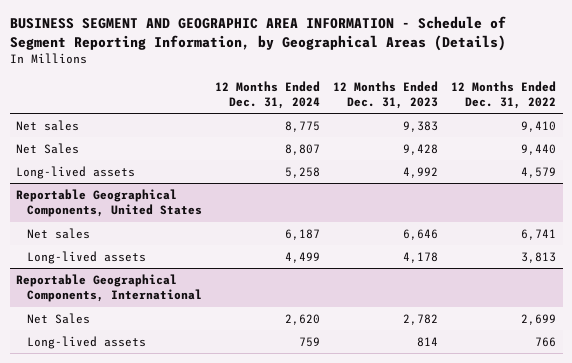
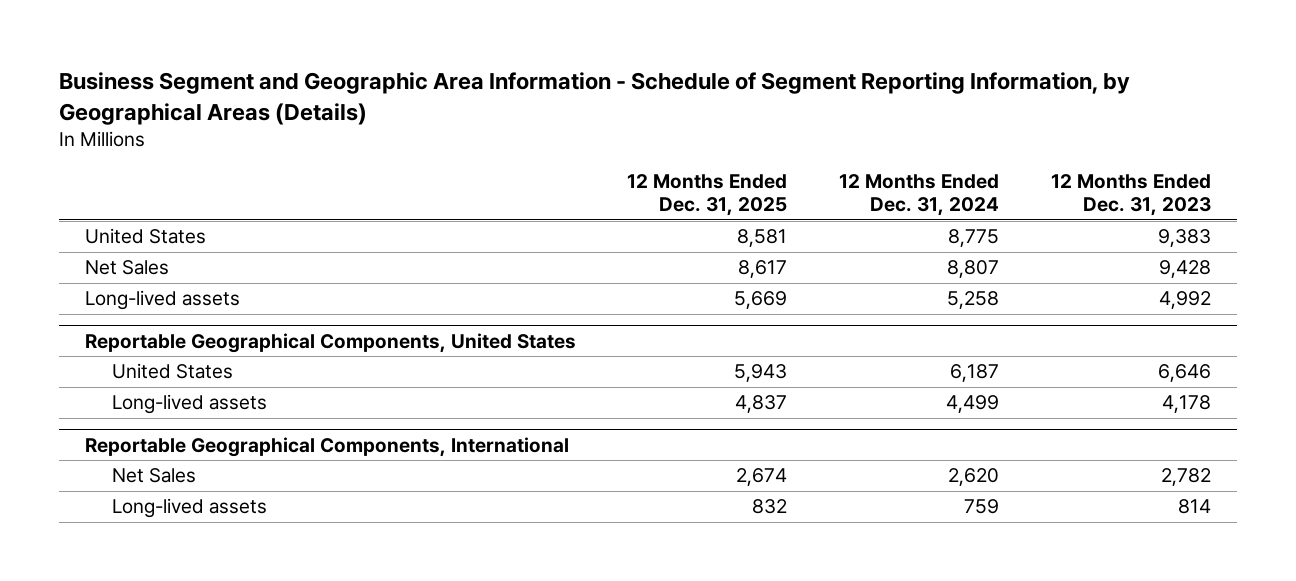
[9,16,506,51] BUSINESS SEGMENT AND GEOGRAPHIC AREA INFORMATION - Schedule of Segment Reporting Information, by Geographical Areas (Details) -> [58,72,1130,125] Business Segment and Geographic Area Information - Schedule of Segment Reporting Information, by Geographical Areas (Details)
[451,80,557,109] 12 Months Ended Dec. 31, 2022 -> none
none -> [627,174,788,217] 12 Months Ended Dec. 31, 2025
[16,119,80,131] Net sales -> [84,228,206,245] United States
[27,227,91,239] Net sales -> [111,363,233,380] United States

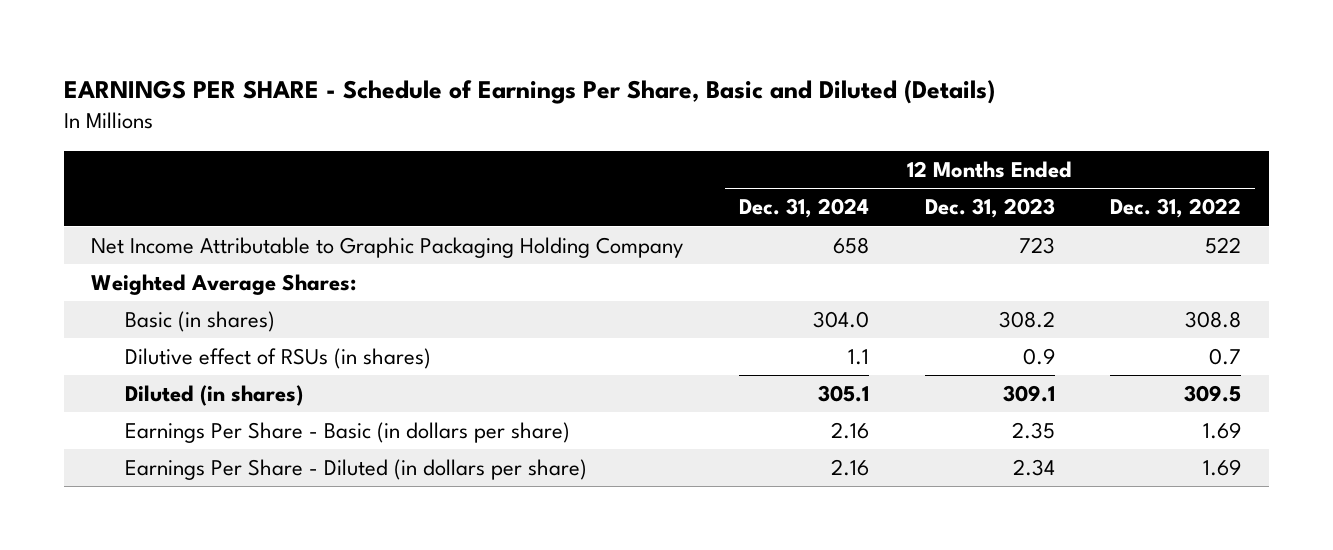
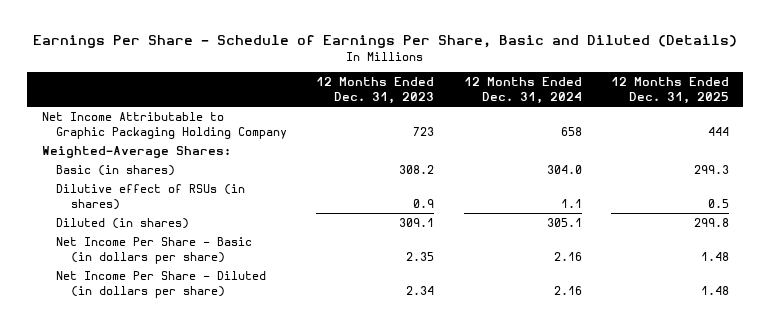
[63,80,995,105] EARNINGS PER SHARE - Schedule of Earnings Per Share, Basic and Diluted (Details) -> [33,35,738,49] Earnings Per Share - Schedule of Earnings Per Share, Basic and Diluted (Details)
[1110,198,1242,219] Dec. 31, 2022 -> none
none -> [610,77,729,105] 12 Months Ended Dec. 31, 2025
[91,274,357,296] Weighted Average Shares: -> [42,145,232,158] Weighted-Average Shares:
[124,422,570,444] Earnings Per Share - Basic (in dollars per share) -> [56,236,253,264] Net Income Per Share - Basic (in dollars per share)
[124,459,587,481] Earnings Per Share - Diluted (in dollars per share) -> [56,270,267,298] Net Income Per Share - Diluted (in dollars per share)

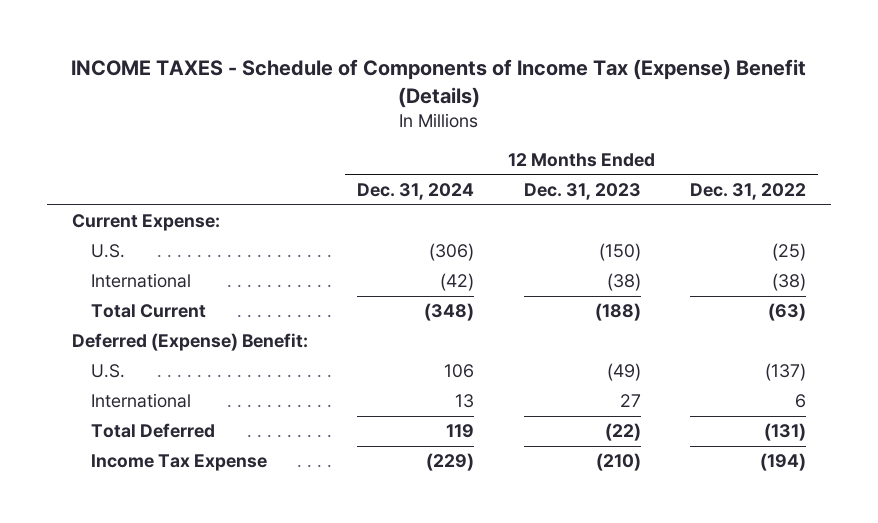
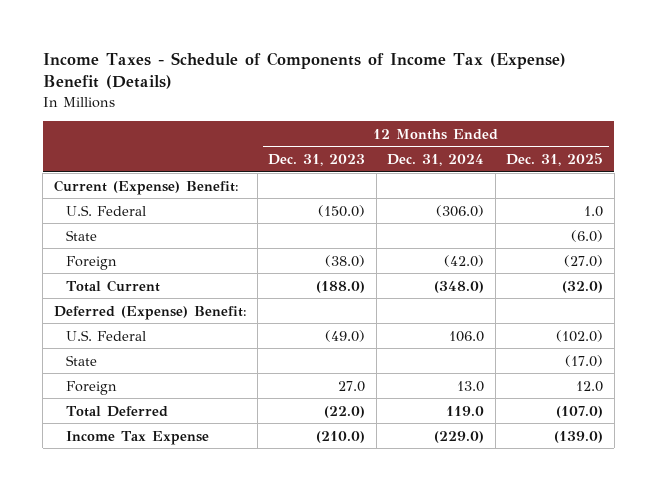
[70,58,806,108] INCOME TAXES - Schedule of Components of Income Tax (Expense) Benefit (Details) -> [42,52,566,90] Income Taxes - Schedule of Components of Income Tax (Expense) Benefit (Details)
[690,183,807,201] Dec. 31, 2022 -> none
none -> [506,153,604,167] Dec. 31, 2025
[91,273,192,289] International -> none
[71,214,220,232] Current Expense: -> [53,179,239,195] Current (Expense) Benefit:
[91,244,126,259] U.S. -> [66,204,147,216] U.S. Federal
[429,243,475,262] (306) -> [436,204,485,217] (306.0)
[598,243,641,262] (150) -> [318,204,366,217] (150.0)
none -> [66,229,98,241] State
none -> [66,255,118,270] Foreign
[424,303,475,322] (348) -> [434,280,485,293] (348.0)
[594,303,641,322] (188) -> [316,280,366,293] (188.0)
[91,393,192,409] International -> none
[91,364,126,379] U.S. -> [66,329,147,341] U.S. Federal
[444,364,475,379] 106 -> [449,330,485,342] 106.0
[606,363,641,382] (49) -> [325,329,366,342] (49.0)
none -> [66,354,98,366] State
none -> [66,380,118,395] Foreign
[446,424,475,439] 119 -> [446,405,485,416] 119.0
[604,423,641,442] (22) -> [324,405,366,418] (22.0)
[426,453,475,472] (229) -> [434,430,485,443] (229.0)
[595,453,641,472] (210) -> [316,430,366,443] (210.0)

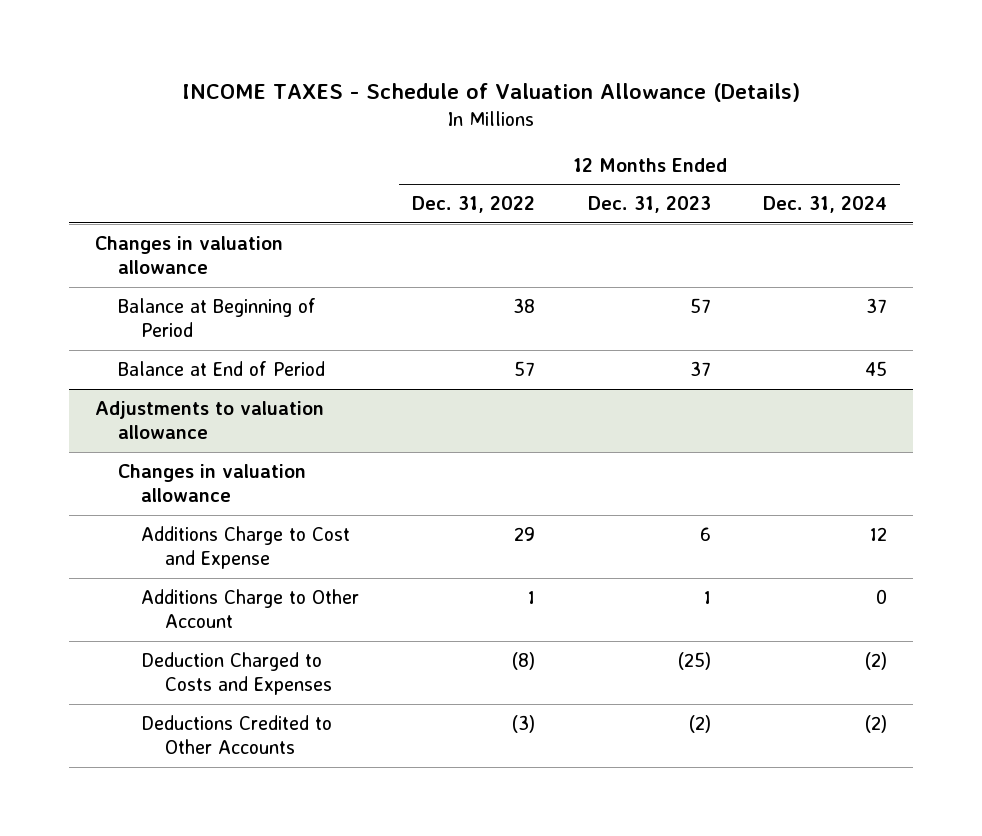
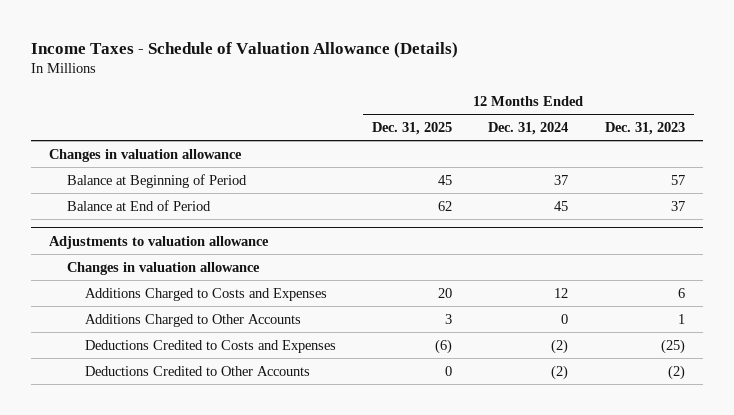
[181,83,800,103] INCOME TAXES - Schedule of Valuation Allowance (Details) -> [30,41,458,58] Income Taxes - Schedule of Valuation Allowance (Details)
[411,196,535,214] Dec. 31, 2022 -> none
none -> [371,122,452,136] Dec. 31, 2025
[141,526,351,570] Additions Charge to Cost and Expense -> [84,287,327,301] Additions Charged to Costs and Expenses
[141,589,360,629] Additions Charge to Other Account -> [84,313,301,327] Additions Charged to Other Accounts
[141,652,332,696] Deduction Charged to Costs and Expenses -> [84,339,336,353] Deductions Credited to Costs and Expenses

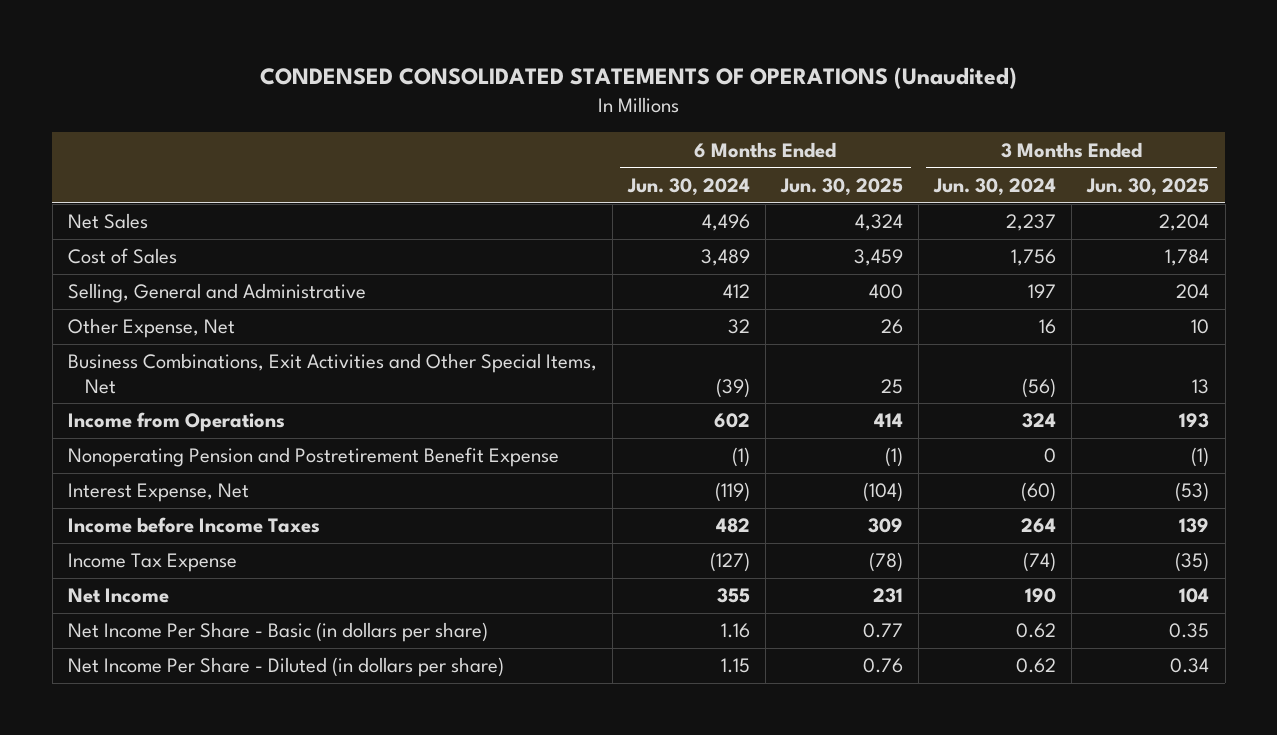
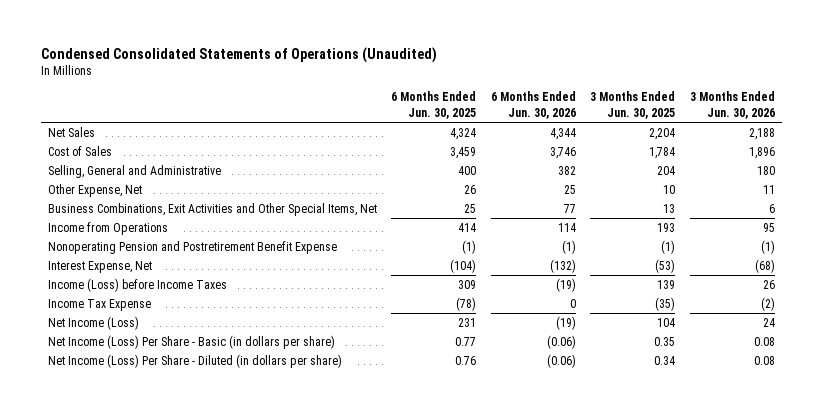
[259,66,1017,89] CONDENSED CONSOLIDATED STATEMENTS OF OPERATIONS (Unaudited) -> [40,47,437,64] Condensed Consolidated Statements of Operations (Unaudited)
[626,177,750,196] Jun. 30, 2024 -> none
[933,177,1057,196] Jun. 30, 2024 -> none
none -> [490,91,576,119] 6 Months Ended Jun. 30, 2026
none -> [689,91,775,119] 3 Months Ended Jun. 30, 2026
[67,517,320,534] Income before Income Taxes -> [47,277,227,292] Income (Loss) before Income Taxes
[67,588,169,604] Net Income -> [47,315,139,330] Net Income (Loss)
[67,622,488,643] Net Income Per Share - Basic (in dollars per share) -> [47,334,335,349] Net Income (Loss) Per Share - Basic (in dollars per share)
[67,657,504,678] Net Income Per Share - Diluted (in dollars per share) -> [47,353,342,368] Net Income (Loss) Per Share - Diluted (in dollars per share)

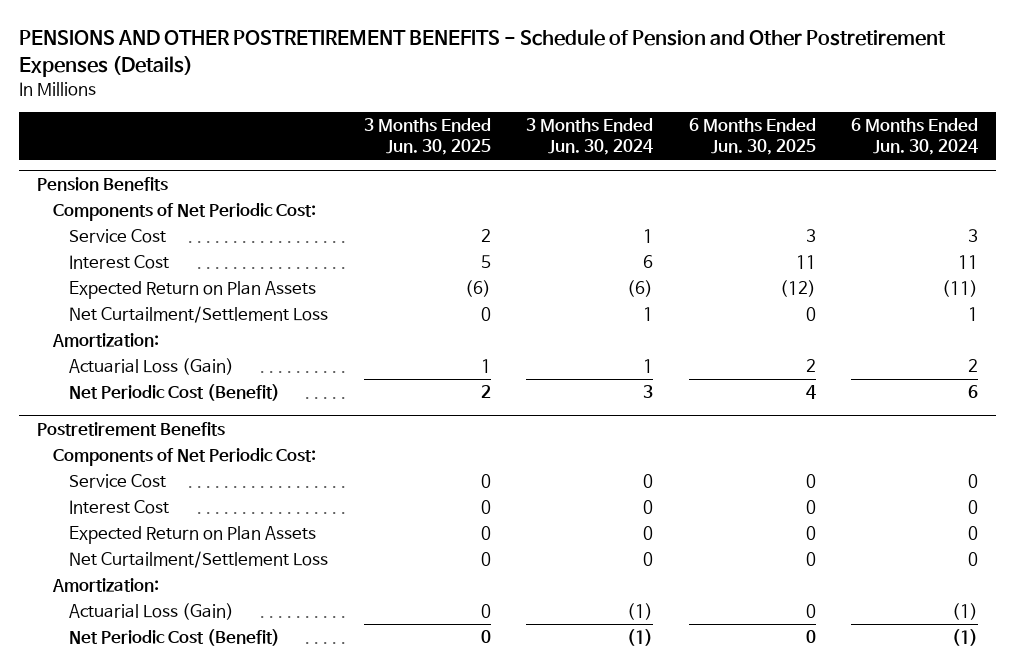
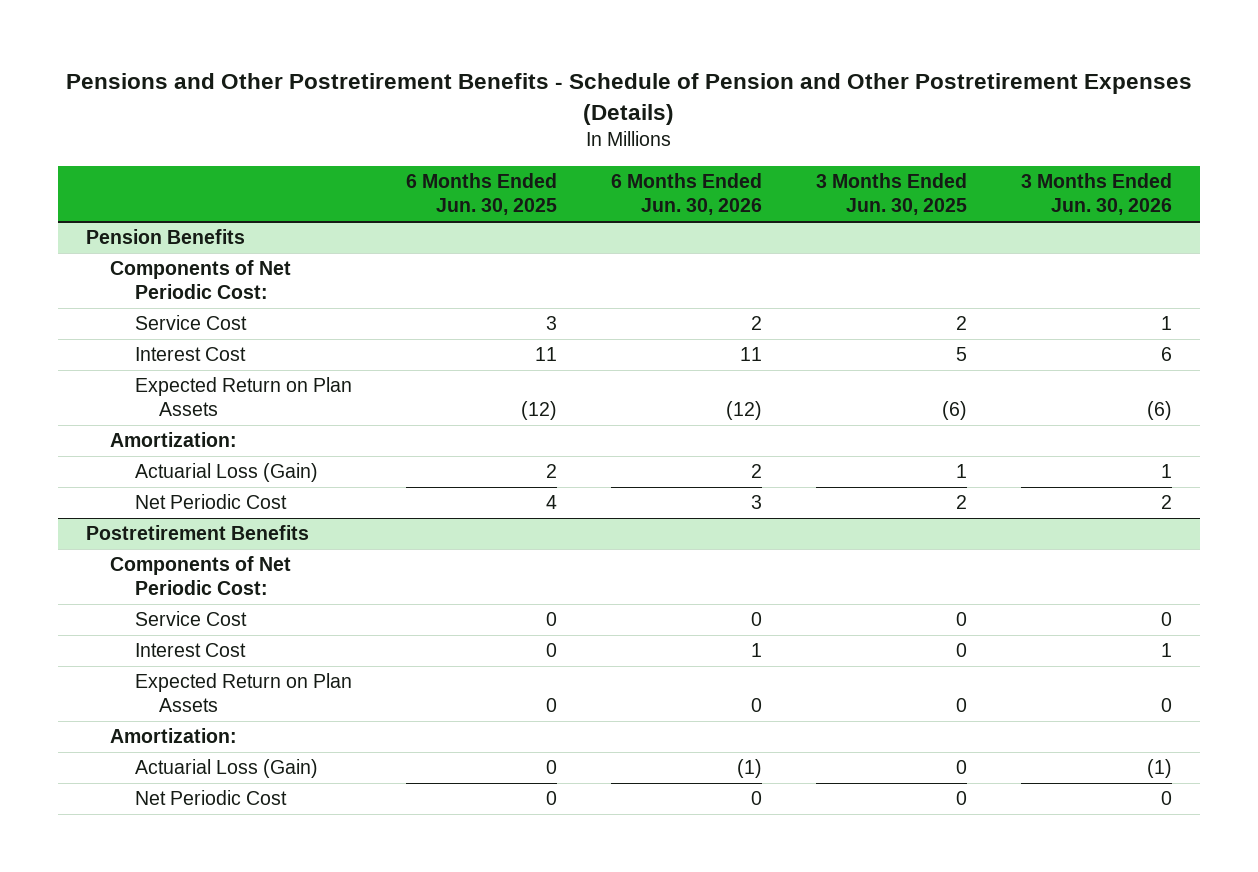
[18,29,946,77] PENSIONS AND OTHER POSTRETIREMENT BENEFITS - Schedule of Pension and Other Postretirement Expenses (Details) -> [66,73,1193,125] Pensions and Other Postretirement Benefits - Schedule of Pension and Other Postretirement Expenses (Details)
[526,118,654,156] 3 Months Ended Jun. 30, 2024 -> none
[851,118,979,156] 6 Months Ended Jun. 30, 2024 -> none
none -> [611,173,763,216] 6 Months Ended Jun. 30, 2026
none -> [1021,173,1173,216] 3 Months Ended Jun. 30, 2026
[69,306,329,324] Net Curtailment/Settlement Loss -> none
[69,384,281,402] Net Periodic Cost (Benefit) -> [134,494,287,510] Net Periodic Cost
[69,551,329,569] Net Curtailment/Settlement Loss -> none
[69,629,281,647] Net Periodic Cost (Benefit) -> [134,790,287,806] Net Periodic Cost

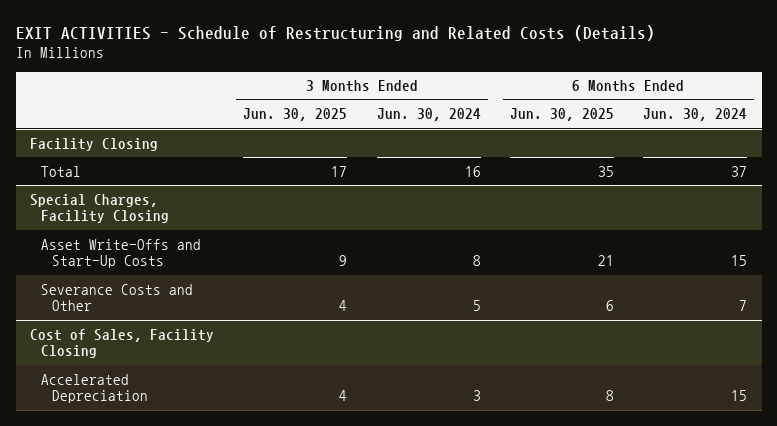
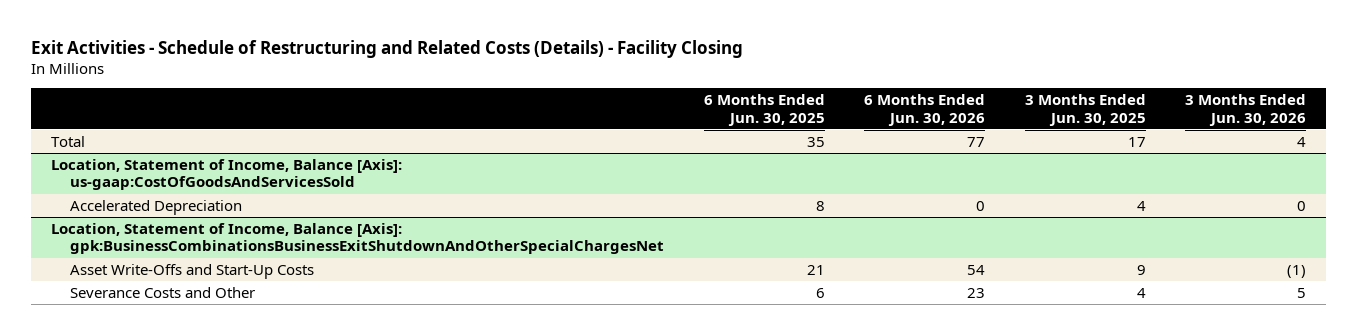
[15,24,655,41] EXIT ACTIVITIES - Schedule of Restructuring and Related Costs (Details) -> [30,39,743,58] Exit Activities - Schedule of Restructuring and Related Costs (Details) - Facility Closing
[376,108,481,122] Jun. 30, 2024 -> none
[643,108,748,122] Jun. 30, 2024 -> none
none -> [864,94,986,126] 6 Months Ended Jun. 30, 2026
none -> [1185,94,1307,126] 3 Months Ended Jun. 30, 2026
[30,137,159,151] Facility Closing -> none
[30,193,170,224] Special Charges, Facility Closing -> none
none -> [50,158,402,191] Location, Statement of Income, Balance [Axis]: us-gaap:CostOfGoodsAndServicesSold
none -> [70,199,243,215] Accelerated Depreciation
none -> [50,222,665,255] Location, Statement of Income, Balance [Axis]: gpk:BusinessCombinationsBusinessExitShutdownAndOtherSpecialChargesNet
[30,328,215,359] Cost of Sales, Facility Closing -> none
[41,373,149,404] Accelerated Depreciation -> none

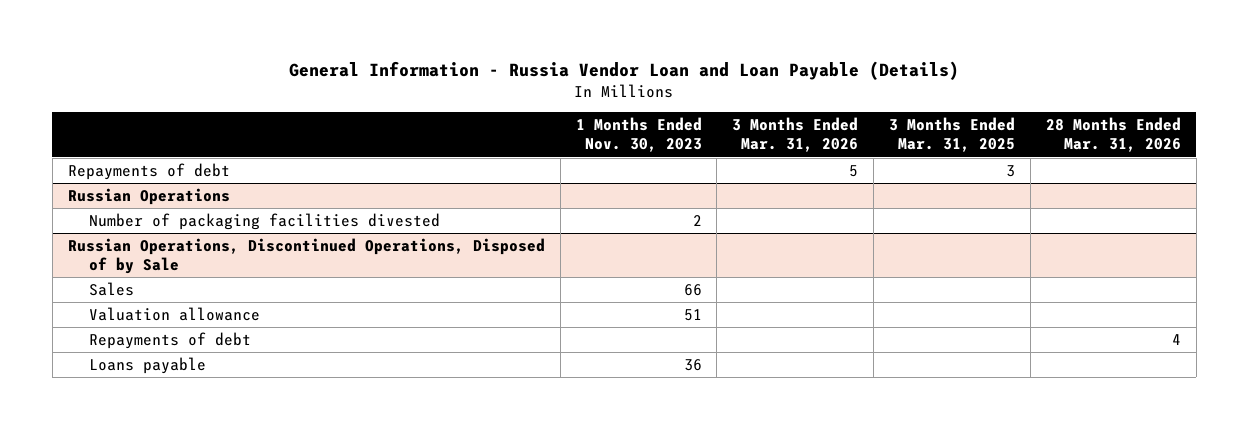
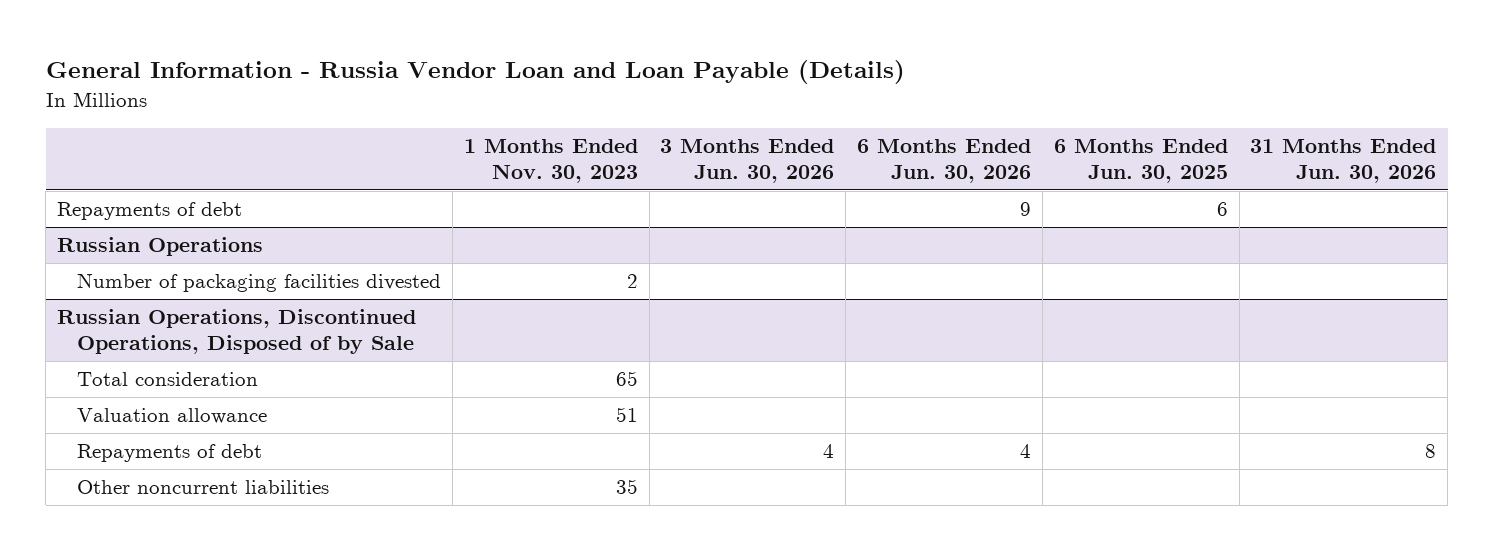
[732,116,859,153] 3 Months Ended Mar. 31, 2026 -> none
[889,116,1016,153] 3 Months Ended Mar. 31, 2025 -> none
[1045,116,1181,153] 28 Months Ended Mar. 31, 2026 -> none
none -> [660,138,835,183] 3 Months Ended Jun. 30, 2026
none -> [857,138,1032,183] 6 Months Ended Jun. 30, 2026
none -> [1053,138,1228,183] 6 Months Ended Jun. 30, 2025
none -> [1250,138,1437,183] 31 Months Ended Jun. 30, 2026
[89,281,135,296] Sales -> none
none -> [77,372,259,387] Total consideration
[89,356,207,374] Loans payable -> none
none -> [77,480,330,495] Other noncurrent liabilities

